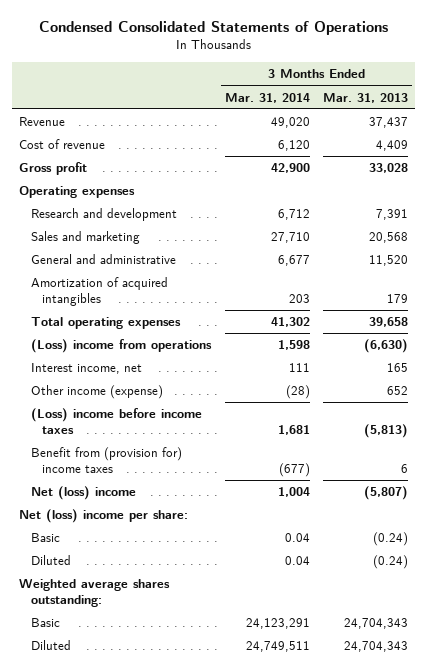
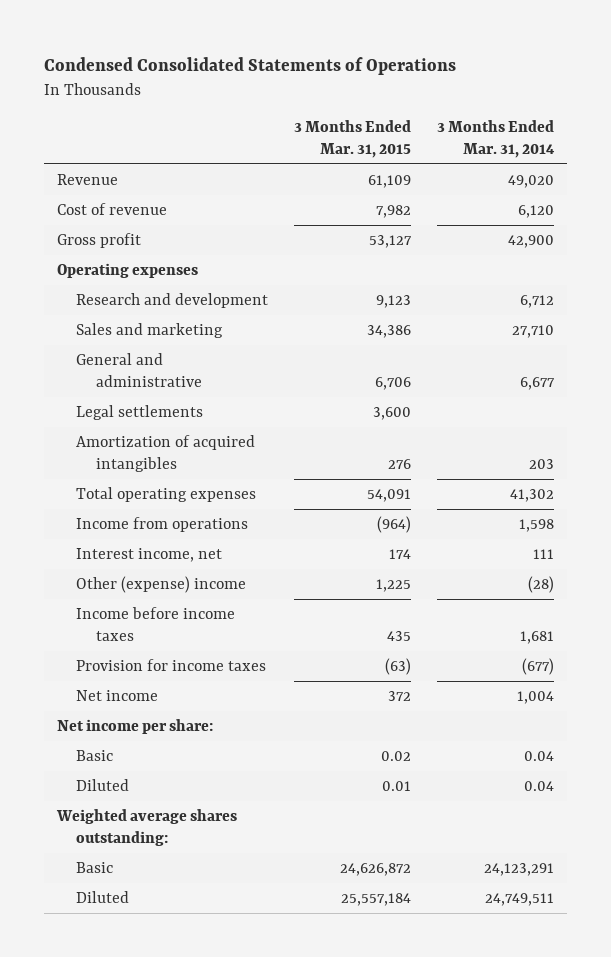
[323,92,409,103] Mar. 31, 2013 -> none
none -> [294,119,412,158] 3 Months Ended Mar. 31, 2015
none -> [76,404,204,420] Legal settlements
[30,339,212,354] (Loss) income from operations -> [76,516,249,532] Income from operations
[30,385,163,400] Other income (expense) -> [76,575,247,593] Other (expense) income
[30,408,202,435] (Loss) income before income taxes -> [76,606,236,641] Income before income taxes
[30,447,182,474] Benefit from (provision for) income taxes -> [76,658,267,671] Provision for income taxes
[30,486,136,501] Net (loss) income -> [76,689,159,701] Net income
[19,509,189,524] Net (loss) income per share: -> [57,718,214,734] Net income per share:

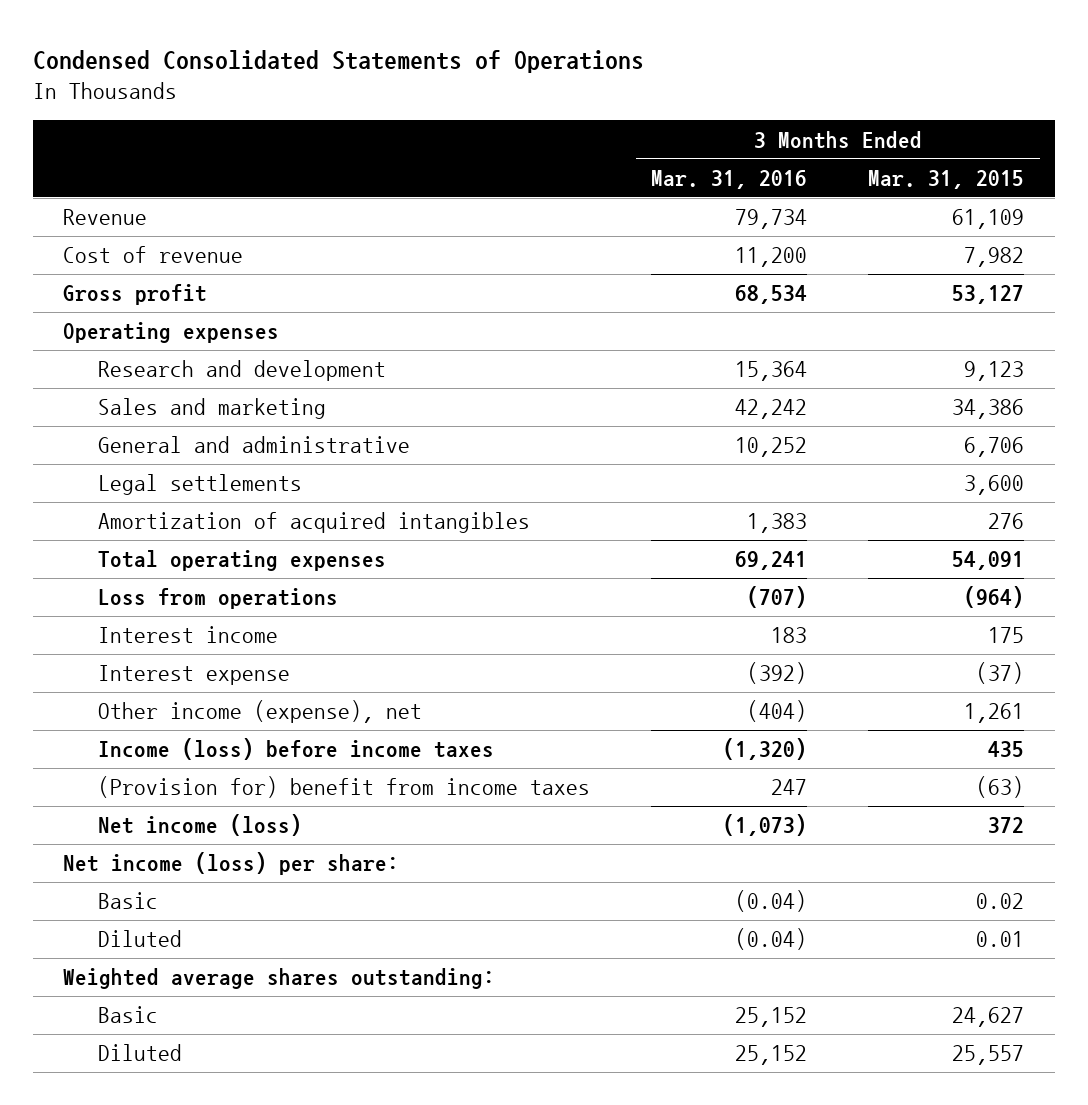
[437,119,556,158] 3 Months Ended Mar. 31, 2014 -> none
none -> [651,169,808,189] Mar. 31, 2016
[76,516,249,532] Income from operations -> [98,588,339,610] Loss from operations
[76,547,223,562] Interest income, net -> [98,626,279,644] Interest income
[389,548,412,559] 174 -> [988,627,1025,644] 175
none -> [98,665,291,686] Interest expense
[76,575,247,593] Other (expense) income -> [98,700,423,724] Other income (expense), net
[376,578,412,592] 1,225 -> [964,703,1025,724] 1,261
[76,606,236,641] Income before income taxes -> [98,738,495,761] Income (loss) before income taxes
[76,658,267,671] Provision for income taxes -> [98,776,591,799] (Provision for) benefit from income taxes
[76,689,159,701] Net income -> [98,814,303,837] Net income (loss)
[57,718,214,734] Net income per share: -> [63,852,400,876] Net income (loss) per share:
[340,862,412,876] 24,626,872 -> [952,1007,1025,1028] 24,627
[341,892,412,906] 25,557,184 -> [952,1045,1025,1066] 25,557

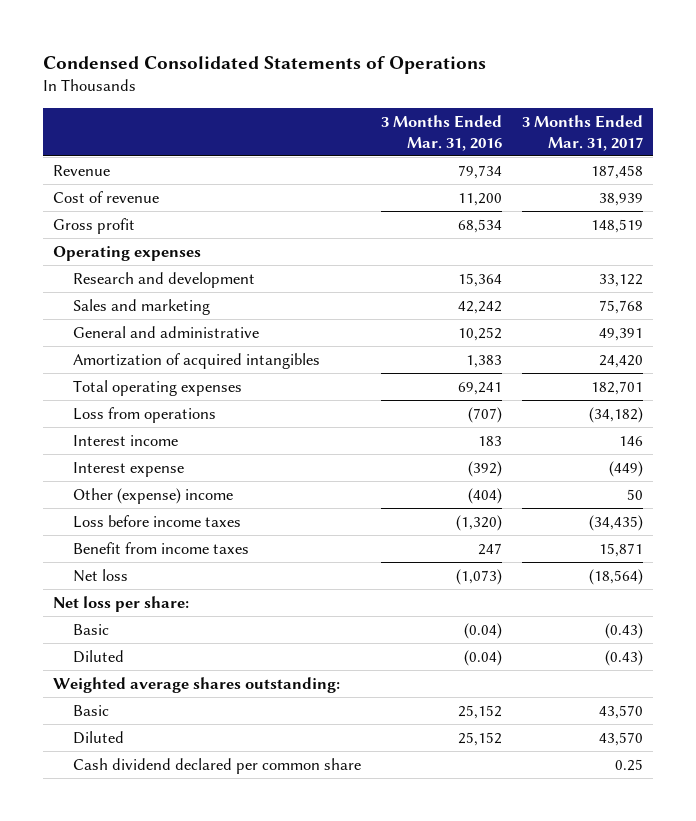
[868,169,1025,189] Mar. 31, 2015 -> none
none -> [522,114,644,151] 3 Months Ended Mar. 31, 2017
[98,474,303,496] Legal settlements -> none
[98,700,423,724] Other income (expense), net -> [73,487,234,504] Other (expense) income
[98,738,495,761] Income (loss) before income taxes -> [73,514,242,528] Loss before income taxes
[98,776,591,799] (Provision for) benefit from income taxes -> [73,541,250,554] Benefit from income taxes
[98,814,303,837] Net income (loss) -> [73,568,129,582] Net loss
[63,852,400,876] Net income (loss) per share: -> [52,595,189,612] Net loss per share:
none -> [73,757,362,774] Cash dividend declared per common share

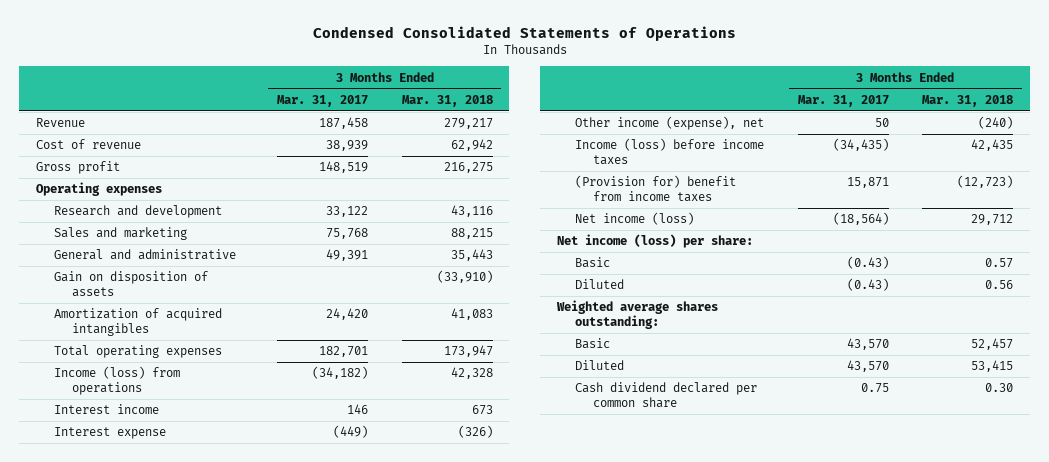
[381,114,503,151] 3 Months Ended Mar. 31, 2016 -> none
none -> [401,95,493,108] Mar. 31, 2018
none -> [53,271,208,298] Gain on disposition of assets
[73,406,217,423] Loss from operations -> [53,366,180,396] Income (loss) from operations
[73,487,234,504] Other (expense) income -> [574,116,764,131] Other income (expense), net
[73,514,242,528] Loss before income taxes -> [574,138,764,166] Income (loss) before income taxes
[73,541,250,554] Benefit from income taxes -> [574,175,736,203] (Provision for) benefit from income taxes
[73,568,129,582] Net loss -> [574,212,694,226] Net income (loss)
[52,595,189,612] Net loss per share: -> [556,234,753,249] Net income (loss) per share:
[615,758,644,771] 0.25 -> [860,383,889,394] 0.75

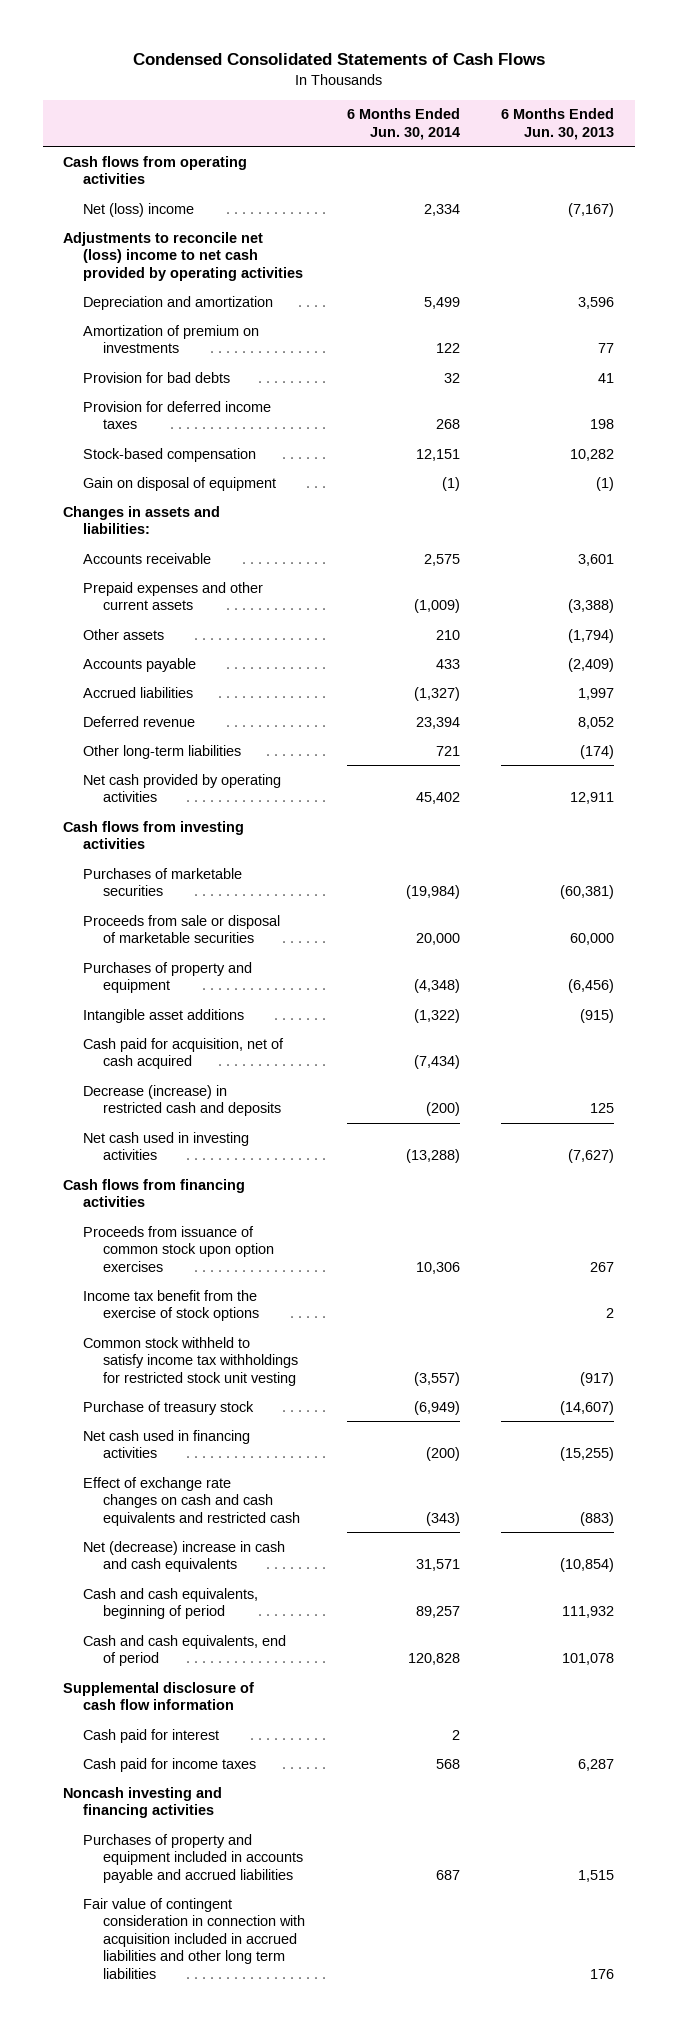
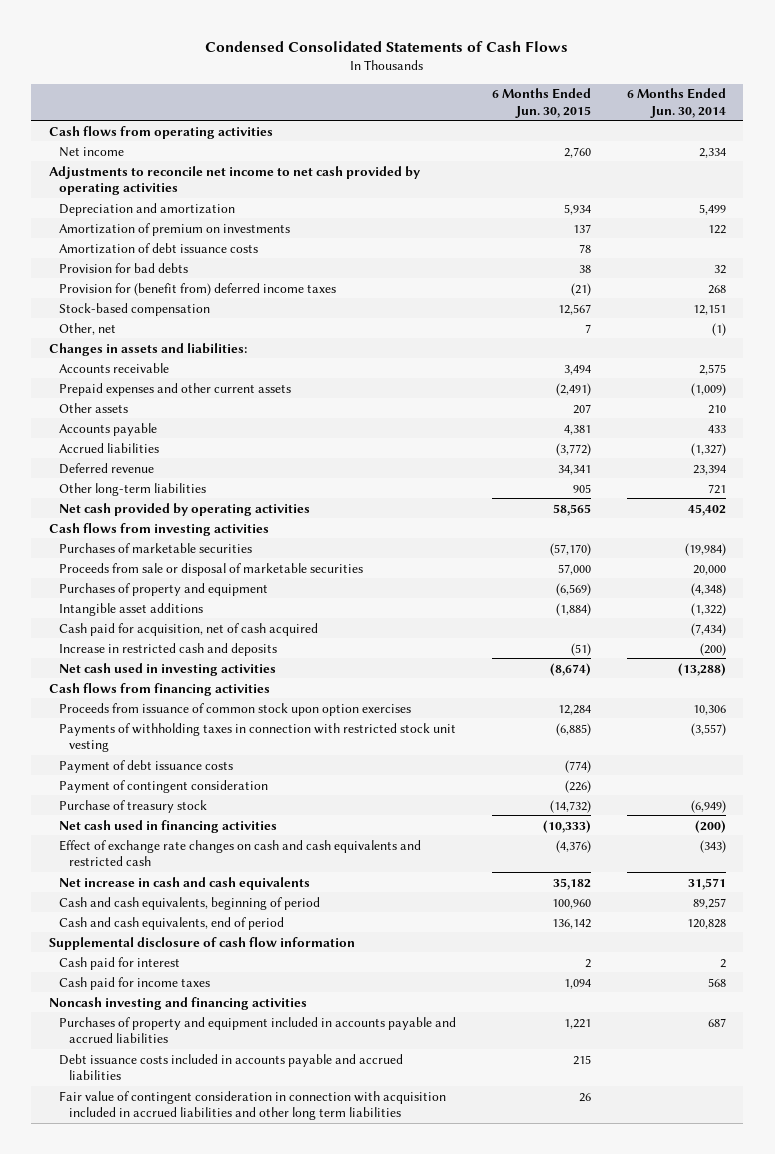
[501,108,615,140] 6 Months Ended Jun. 30, 2013 -> none
none -> [491,88,591,118] 6 Months Ended Jun. 30, 2015
[83,202,195,217] Net (loss) income -> [58,146,124,157] Net income
[63,231,304,281] Adjustments to reconcile net (loss) income to net cash provided by operating activities -> [49,165,421,195] Adjustments to reconcile net income to net cash provided by operating activities
none -> [58,242,258,254] Amortization of debt issuance costs
[83,400,272,430] Provision for deferred income taxes -> [58,282,336,296] Provision for (benefit from) deferred income taxes
[83,476,277,491] Gain on disposal of equipment -> none
none -> [58,322,116,335] Other, net
[83,1084,282,1117] Decrease (increase) in restricted cash and deposits -> [58,642,277,656] Increase in restricted cash and deposits
[83,1289,260,1322] Income tax benefit from the exercise of stock options -> none
[83,1336,299,1386] Common stock withheld to satisfy income tax withholdings for restricted stock unit vesting -> [58,722,456,752] Payments of withholding taxes in connection with restricted stock unit vesting
none -> [58,759,233,773] Payment of debt issuance costs
none -> [58,779,268,793] Payment of contingent consideration
[83,1540,286,1573] Net (decrease) increase in cash and cash equivalents -> [58,876,310,890] Net increase in cash and cash equivalents
none -> [58,1053,403,1080] Debt issuance costs included in accounts payable and accrued liabilities

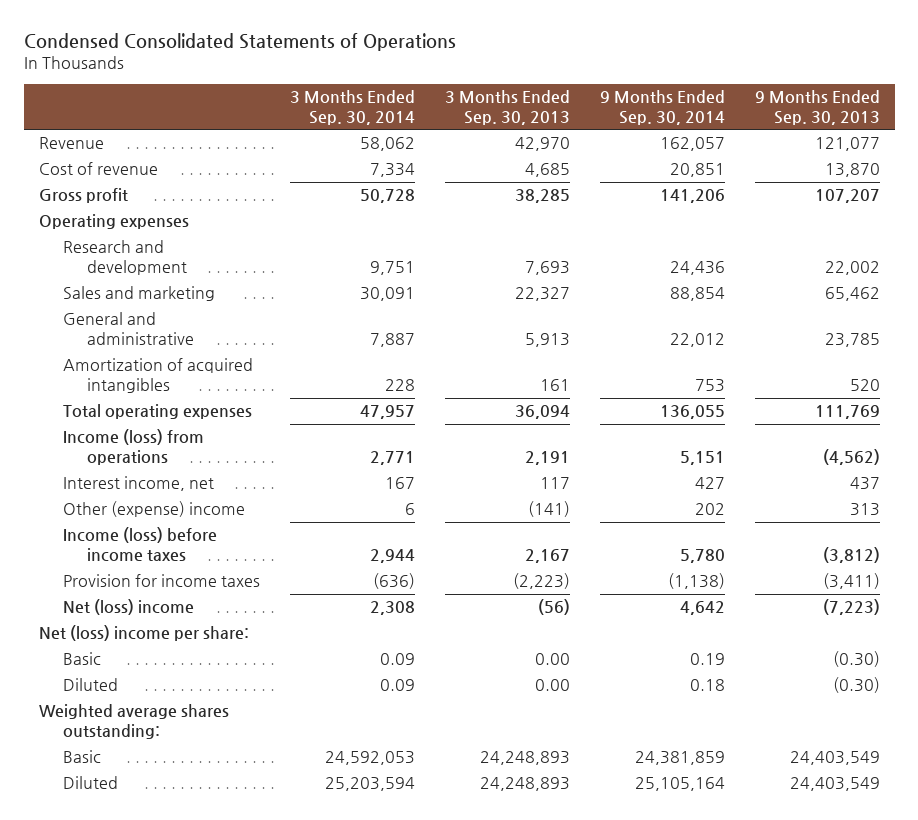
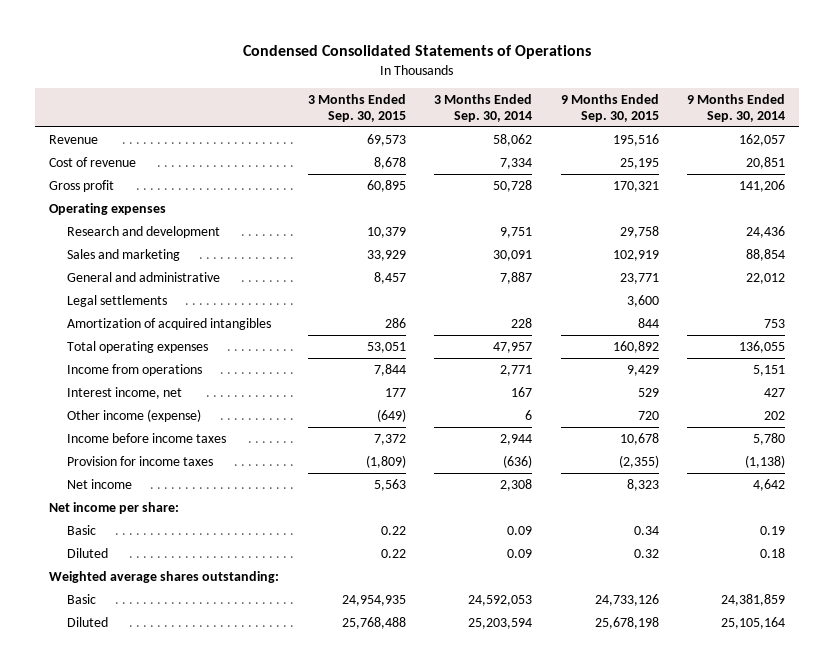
[444,89,570,125] 3 Months Ended Sep. 30, 2013 -> none
[754,89,880,125] 9 Months Ended Sep. 30, 2013 -> none
none -> [307,94,406,122] 3 Months Ended Sep. 30, 2015
none -> [560,94,659,122] 9 Months Ended Sep. 30, 2015
none -> [66,294,167,307] Legal settlements
[62,429,204,466] Income (loss) from operations -> [66,363,202,376] Income from operations
[62,501,245,518] Other (expense) income -> [66,408,201,422] Other income (expense)
[62,527,217,563] Income (loss) before income taxes -> [66,432,226,443] Income before income taxes
[62,599,194,616] Net (loss) income -> [66,478,132,489] Net income
[38,625,249,642] Net (loss) income per share: -> [49,501,180,514] Net income per share:

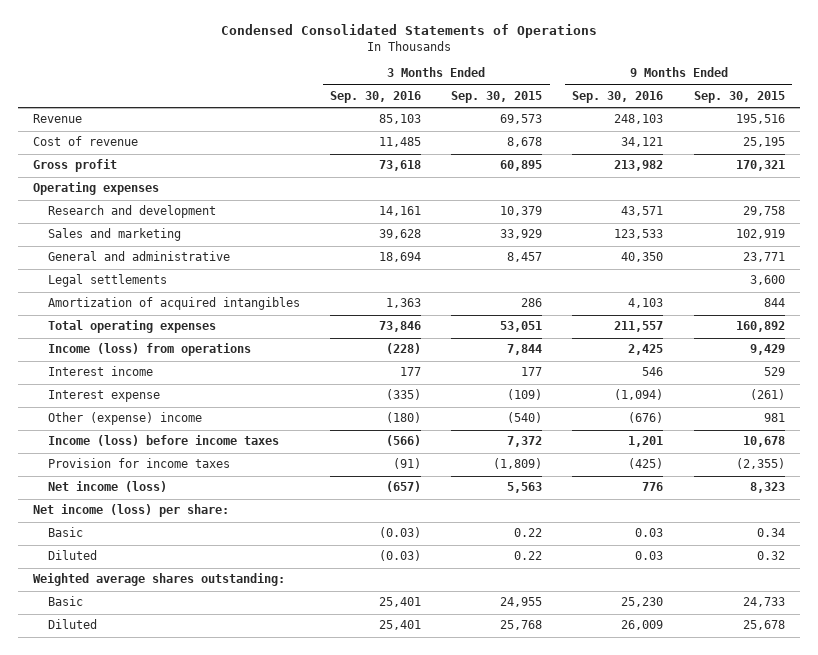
[434,94,533,122] 3 Months Ended Sep. 30, 2014 -> none
[687,94,786,122] 9 Months Ended Sep. 30, 2014 -> none
none -> [330,91,422,104] Sep. 30, 2016
none -> [572,91,664,104] Sep. 30, 2016
[66,363,202,376] Income from operations -> [48,343,252,357] Income (loss) from operations
[66,386,182,399] Interest income, net -> [48,366,154,377] Interest income
none -> [48,390,161,403] Interest expense
[66,408,201,422] Other income (expense) -> [48,412,203,426] Other (expense) income
[376,408,406,422] (649) -> [507,412,543,424] (540)
[637,410,659,420] 720 -> [763,413,785,423] 981
[66,432,226,443] Income before income taxes -> [48,435,280,447] Income (loss) before income taxes
[66,478,132,489] Net income -> [48,481,168,493] Net income (loss)
[49,501,180,514] Net income per share: -> [32,504,229,518] Net income (loss) per share:
[341,594,406,606] 24,954,935 -> [500,597,543,608] 24,955
[594,593,659,606] 24,733,126 -> [742,597,785,608] 24,733
[341,616,406,629] 25,768,488 -> [500,620,543,631] 25,768
[594,616,659,629] 25,678,198 -> [742,620,785,631] 25,678

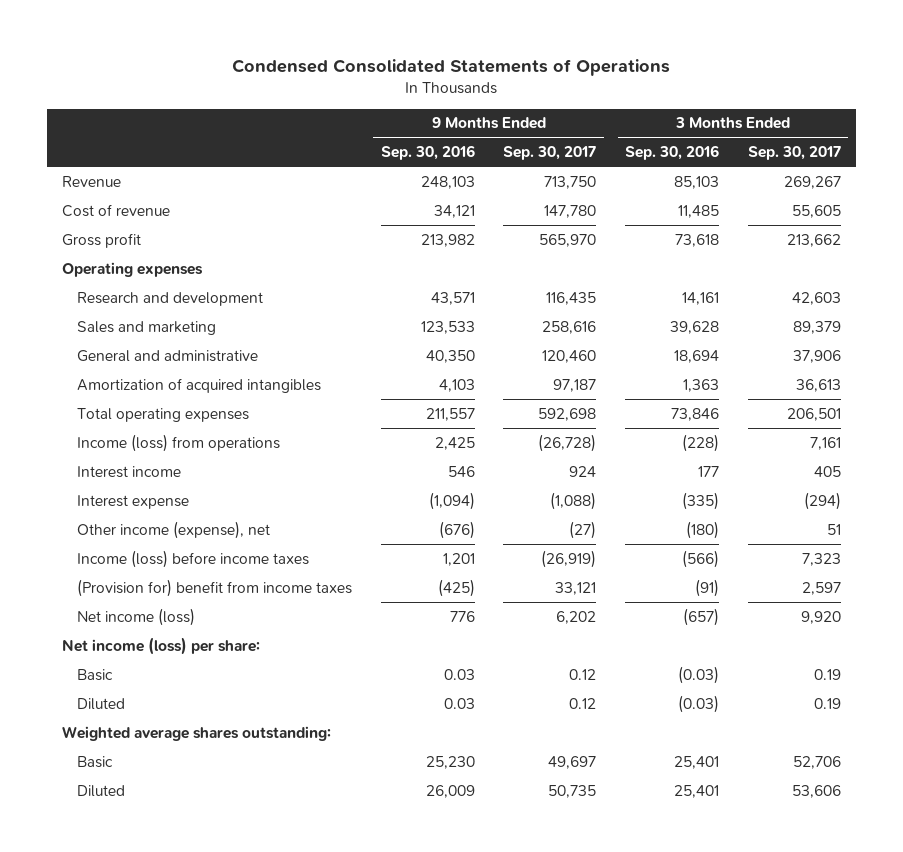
[451,91,543,104] Sep. 30, 2015 -> none
[693,91,785,104] Sep. 30, 2015 -> none
none -> [503,146,597,161] Sep. 30, 2017
none -> [748,146,842,161] Sep. 30, 2017
[48,274,168,288] Legal settlements -> none
[48,412,203,426] Other (expense) income -> [76,520,270,539] Other income (expense), net
[48,458,231,469] Provision for income taxes -> [76,578,352,597] (Provision for) benefit from income taxes

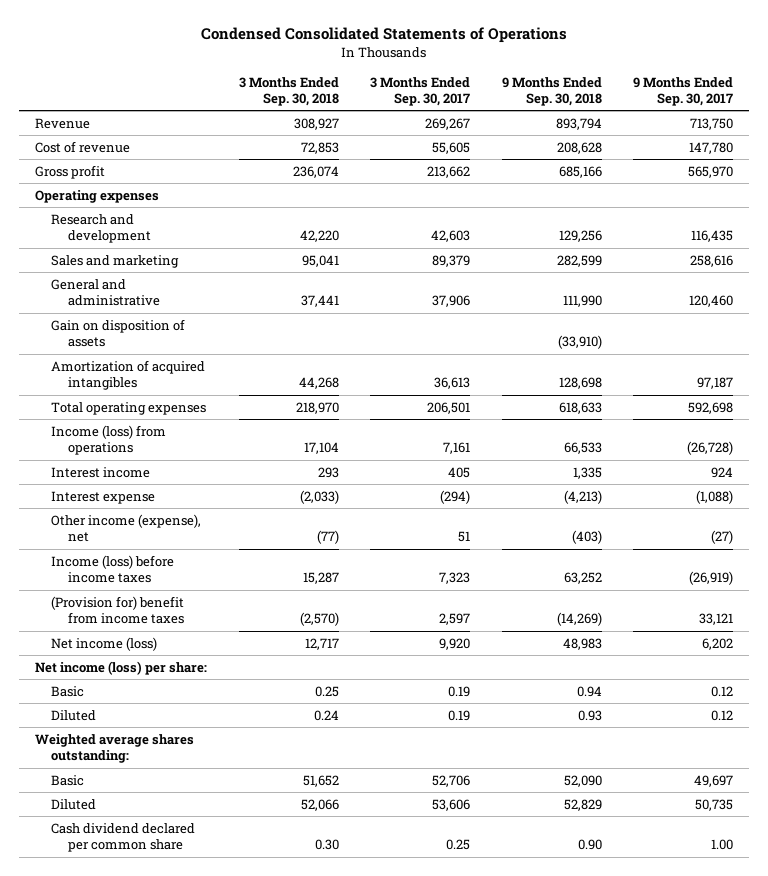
[380,145,475,161] Sep. 30, 2016 -> none
[625,145,720,161] Sep. 30, 2016 -> none
none -> [238,76,339,107] 3 Months Ended Sep. 30, 2018
none -> [501,76,602,107] 9 Months Ended Sep. 30, 2018
none -> [51,318,186,348] Gain on disposition of assets
none -> [51,822,196,853] Cash dividend declared per common share

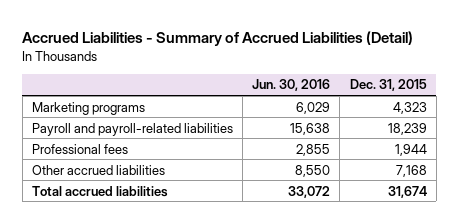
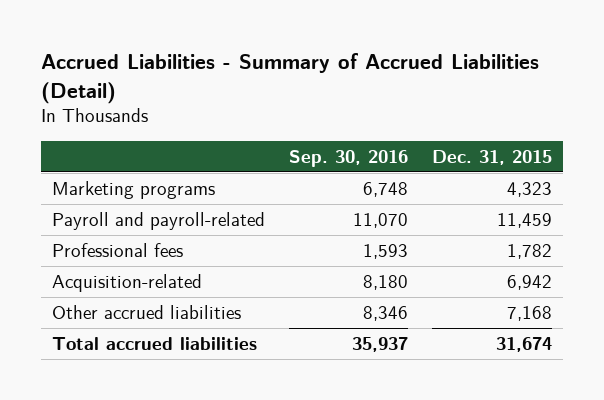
[252,79,331,92] Jun. 30, 2016 -> none
none -> [288,149,408,167] Sep. 30, 2016
[32,122,234,136] Payroll and payroll-related liabilities -> [52,211,266,230] Payroll and payroll-related
[387,122,427,135] 18,239 -> [496,212,552,228] 11,459
[394,143,427,156] 1,944 -> [506,243,552,259] 1,782
none -> [52,273,203,292] Acquisition-related

